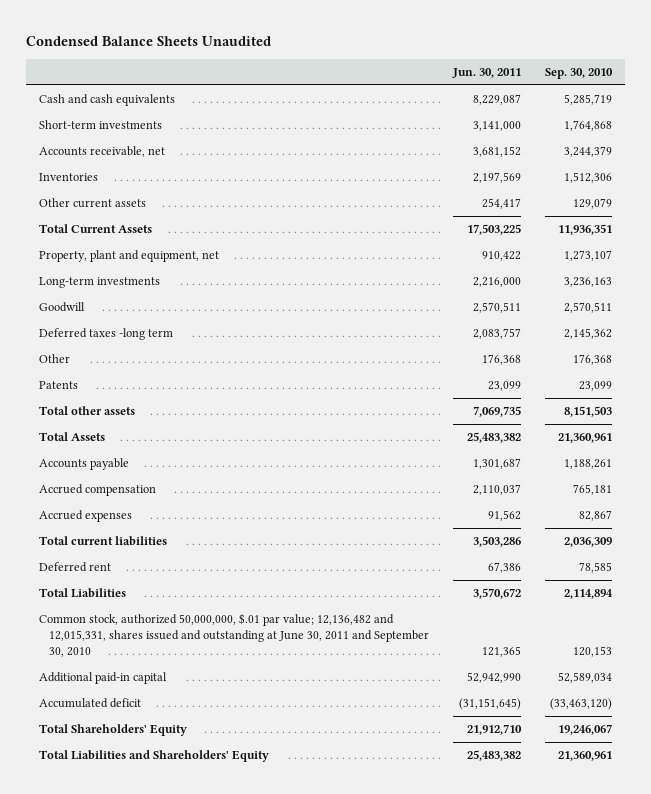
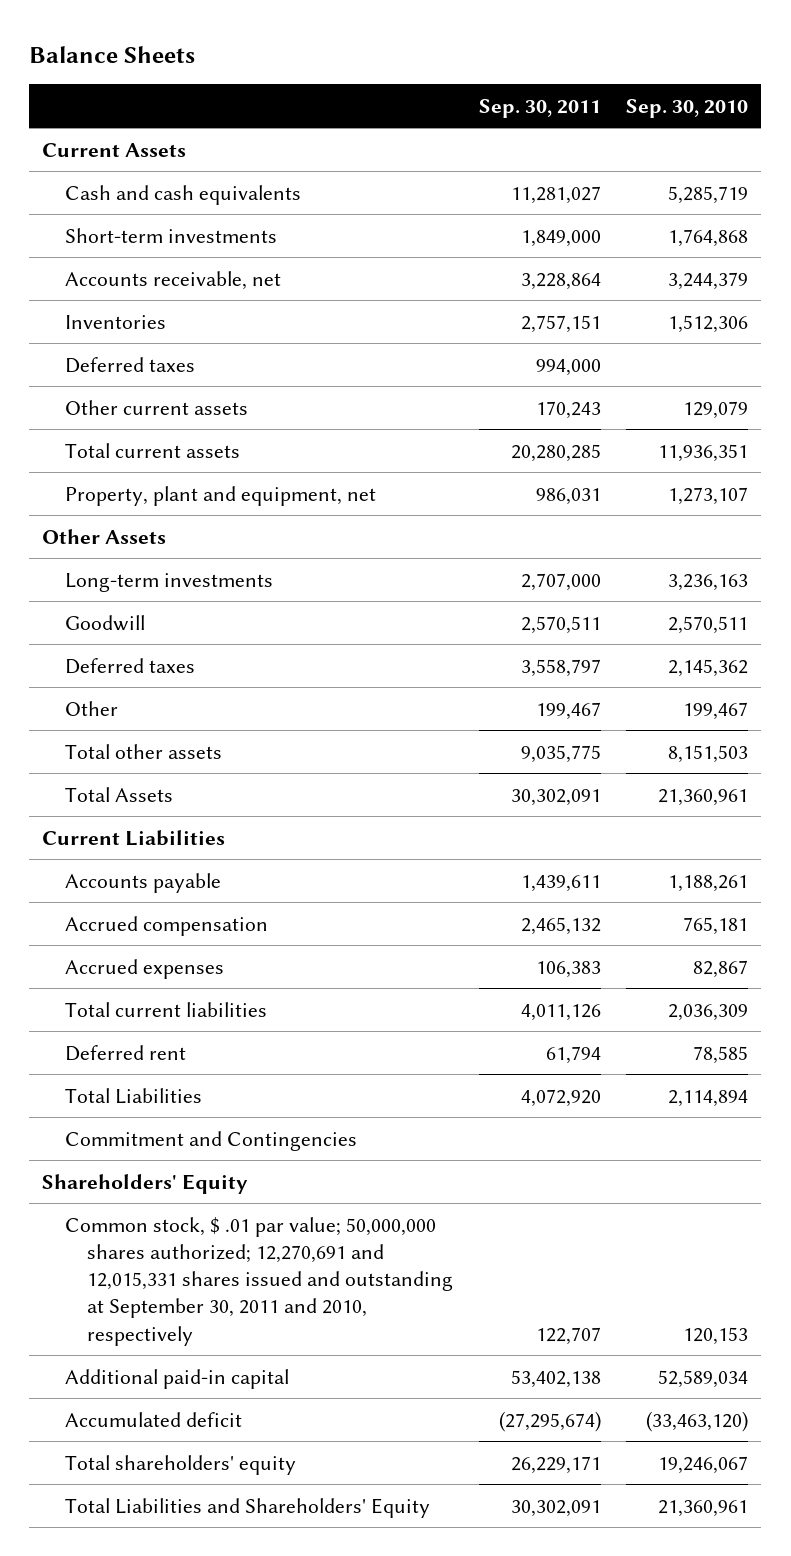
[26,36,272,47] Condensed Balance Sheets Unaudited -> [29,45,196,63] Balance Sheets
[452,67,522,78] Jun. 30, 2011 -> none
none -> [478,98,601,118] Sep. 30, 2011
none -> [42,142,187,157] Current Assets
none -> [64,356,195,373] Deferred taxes
[38,224,152,234] Total Current Assets -> [64,442,240,458] Total current assets
none -> [42,528,167,544] Other Assets
[38,381,78,390] Patents -> none
[38,328,173,341] Deferred taxes -long term -> [64,657,195,674] Deferred taxes
[573,354,613,366] 176,368 -> [683,701,749,720] 199,467
none -> [42,829,226,846] Current Liabilities
none -> [64,1130,357,1151] Commitment and Contingencies
none -> [42,1173,249,1194] Shareholders' Equity
[38,613,429,658] Common stock, authorized 50,000,000, $.01 par value; 12,136,482 and 12,015,331, shares issued and outstanding at June 30, 2011 and September 30, 2010 -> [64,1216,454,1346] Common stock, $ .01 par value; 50,000,000 shares authorized; 12,270,691 and 12,015,331 shares issued and outstanding at September 30, 2011 and 2010, respectively
[38,724,187,737] Total Shareholders' Equity -> [64,1454,296,1475] Total shareholders' equity

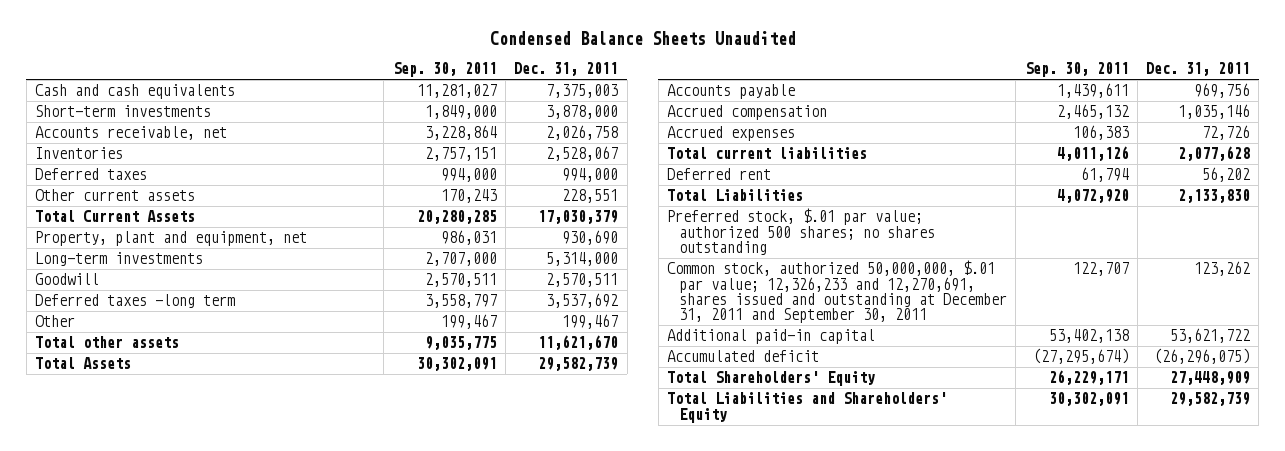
[29,45,196,63] Balance Sheets -> [489,31,796,46] Condensed Balance Sheets Unaudited
[626,98,749,118] Sep. 30, 2010 -> none
none -> [514,62,619,77] Dec. 31, 2011
[42,142,187,157] Current Assets -> none
[64,442,240,458] Total current assets -> [35,210,196,223] Total Current Assets
[42,528,167,544] Other Assets -> none
[64,657,195,674] Deferred taxes -> [35,294,236,309] Deferred taxes -long term
[42,829,226,846] Current Liabilities -> none
[64,1130,357,1151] Commitment and Contingencies -> none
[42,1173,249,1194] Shareholders' Equity -> none
none -> [666,208,935,255] Preferred stock, $.01 par value; authorized 500 shares; no shares outstanding
[64,1216,454,1346] Common stock, $ .01 par value; 50,000,000 shares authorized; 12,270,691 and 12,015,331 shares issued and outstanding at September 30, 2011 and 2010, respectively -> [666,260,1007,323] Common stock, authorized 50,000,000, $.01 par value; 12,326,233 and 12,270,691, shares issued and outstanding at December 31, 2011 and September 30, 2011
[64,1454,296,1475] Total shareholders' equity -> [666,371,875,387] Total Shareholders' Equity

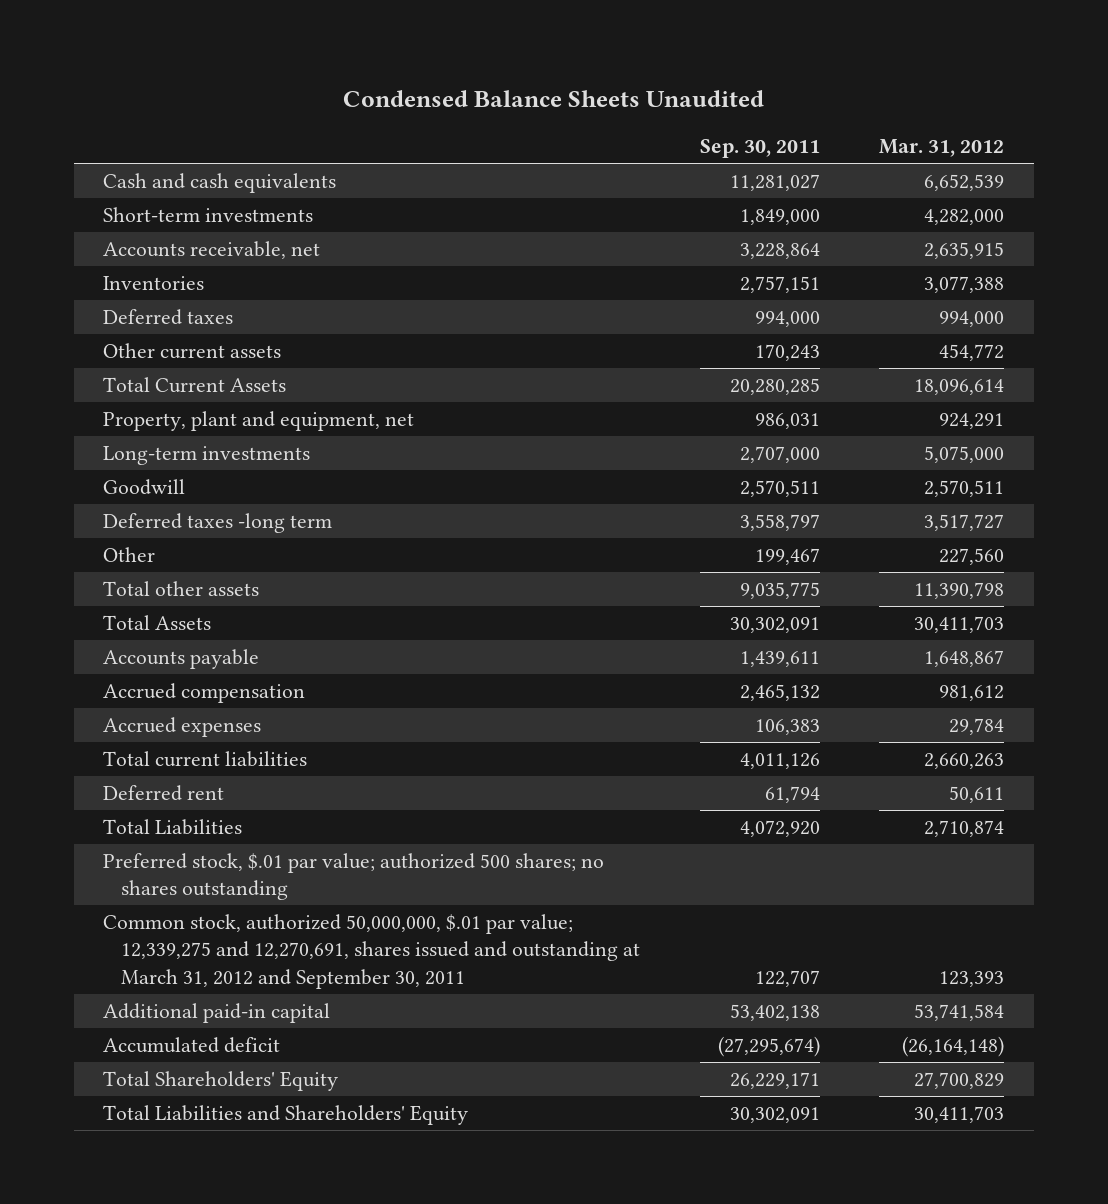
[514,62,619,77] Dec. 31, 2011 -> none
none -> [879,138,1005,157] Mar. 31, 2012
[666,260,1007,323] Common stock, authorized 50,000,000, $.01 par value; 12,326,233 and 12,270,691, shares issued and outstanding at December 31, 2011 and September 30, 2011 -> [103,914,641,989] Common stock, authorized 50,000,000, $.01 par value; 12,339,275 and 12,270,691, shares issued and outstanding at March 31, 2012 and September 30, 2011

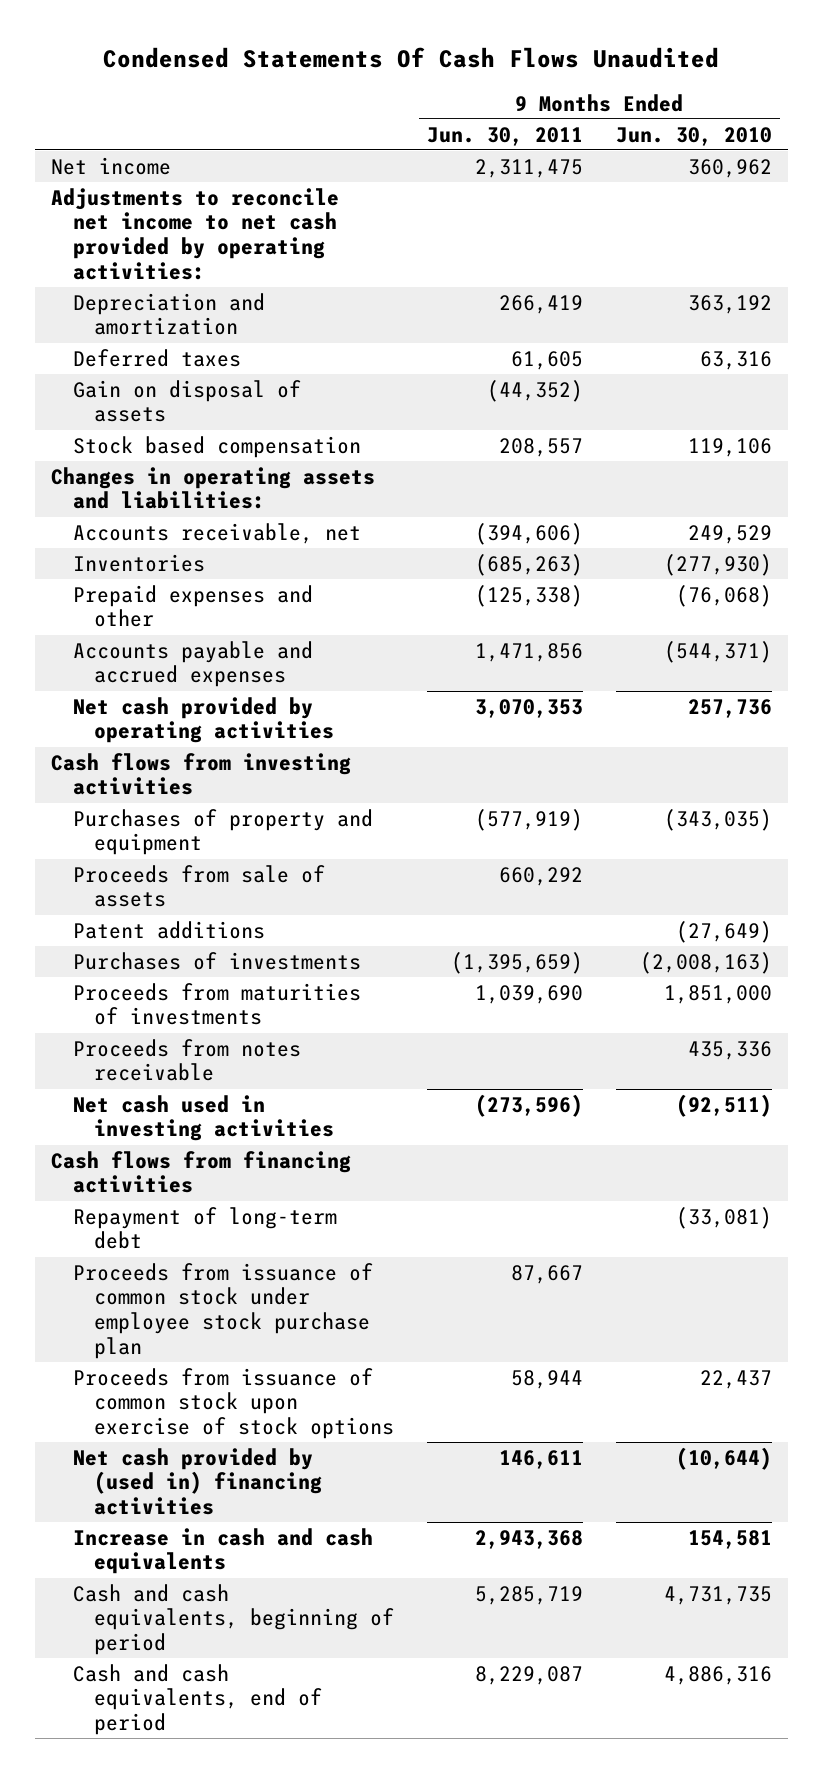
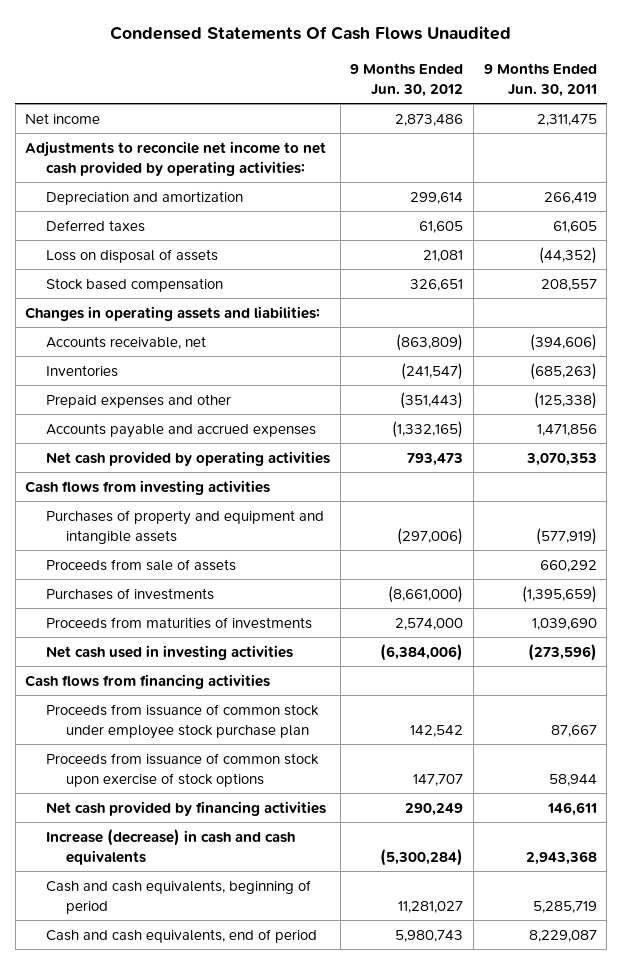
[615,126,772,146] Jun. 30, 2010 -> none
none -> [350,63,464,97] 9 Months Ended Jun. 30, 2012
[72,379,301,423] Gain on disposal of assets -> [45,248,218,263] Loss on disposal of assets
[72,808,373,856] Purchases of property and equipment -> [45,509,324,544] Purchases of property and equipment and intangible assets
[72,920,265,939] Patent additions -> none
[72,1038,301,1082] Proceeds from notes receivable -> none
[72,1206,337,1250] Repayment of long-term debt -> none
[72,1447,323,1516] Net cash provided by (used in) financing activities -> [45,800,326,816] Net cash provided by financing activities
[72,1527,373,1575] Increase in cash and cash equivalents -> [45,828,295,865] Increase (decrease) in cash and cash equivalents

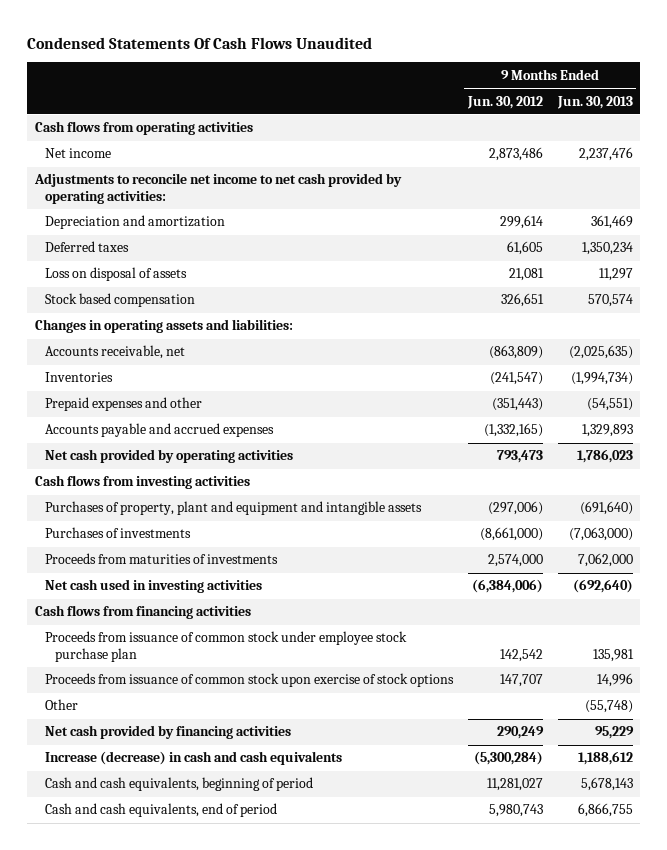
[483,63,597,97] 9 Months Ended Jun. 30, 2011 -> none
none -> [556,95,633,109] Jun. 30, 2013
none -> [34,121,253,136] Cash flows from operating activities
[45,558,236,571] Proceeds from sale of assets -> none
[45,509,324,544] Purchases of property and equipment and intangible assets -> [44,501,422,516] Purchases of property, plant and equipment and intangible assets
none -> [44,699,78,711] Other

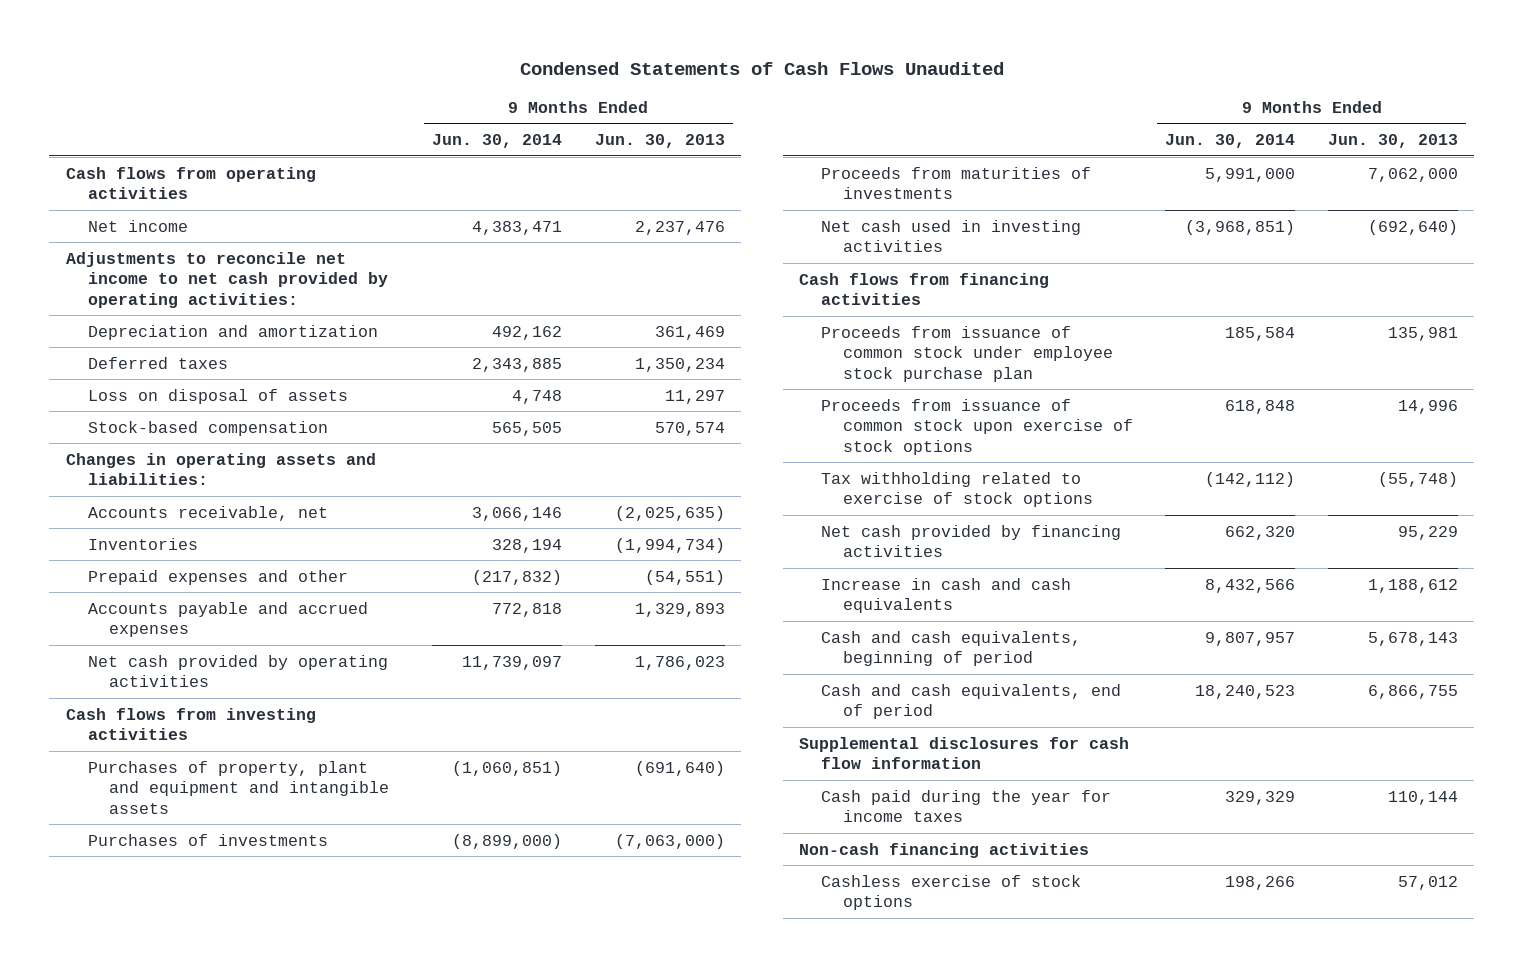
[27,36,373,49] Condensed Statements Of Cash Flows Unaudited -> [519,62,1004,76] Condensed Statements of Cash Flows Unaudited
[466,95,543,109] Jun. 30, 2012 -> none
none -> [432,134,563,149] Jun. 30, 2014
[44,293,195,308] Stock based compensation -> [87,420,328,436] Stock-based compensation
[44,699,78,711] Other -> [820,471,1093,508] Tax withholding related to exercise of stock options
[44,751,342,766] Increase (decrease) in cash and cash equivalents -> [820,577,1071,614] Increase in cash and cash equivalents
none -> [798,736,1129,770] Supplemental disclosures for cash flow information
none -> [820,789,1111,823] Cash paid during the year for income taxes
none -> [798,842,1089,858] Non-cash financing activities
none -> [820,874,1081,911] Cashless exercise of stock options

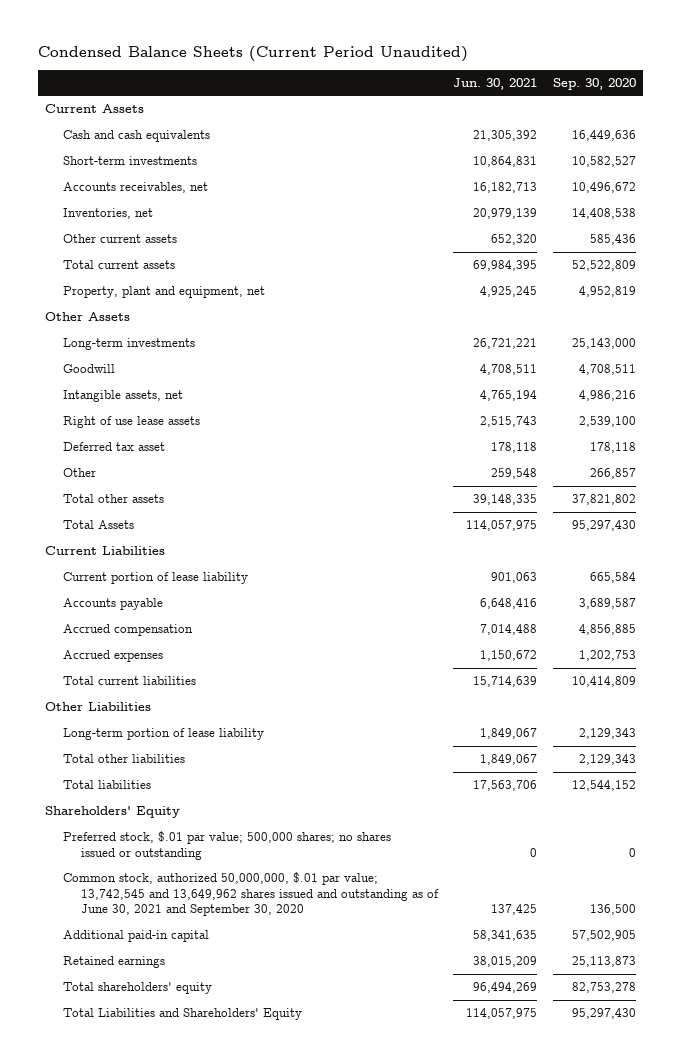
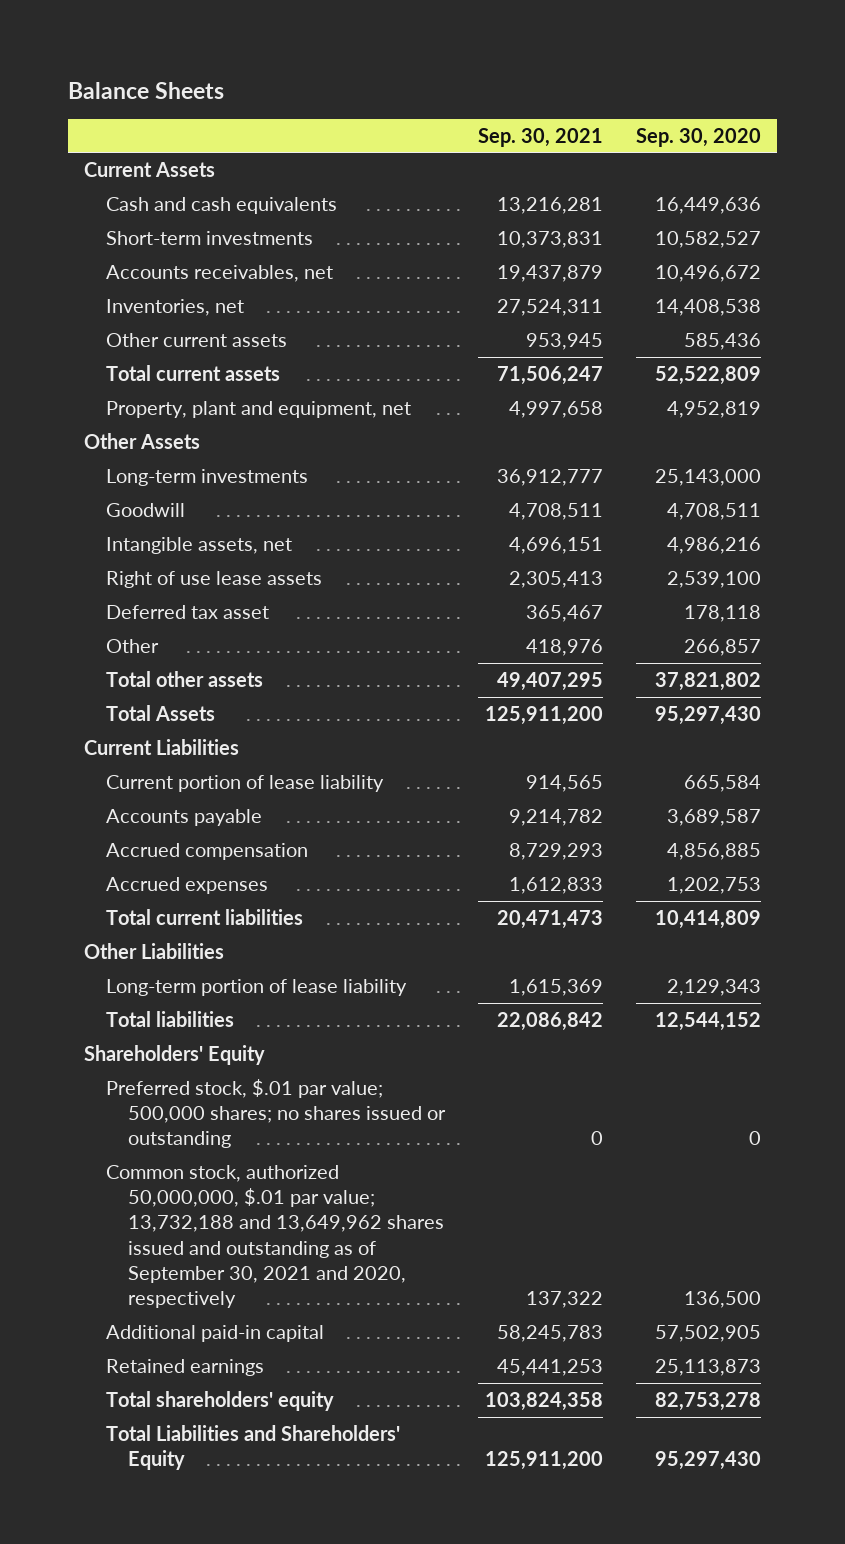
[37,46,468,63] Condensed Balance Sheets (Current Period Unaudited) -> [67,81,224,99] Balance Sheets
[453,78,538,91] Jun. 30, 2021 -> none
none -> [477,127,603,147] Sep. 30, 2021
[63,754,186,764] Total other liabilities -> none
[63,872,439,917] Common stock, authorized 50,000,000, $.01 par value; 13,742,545 and 13,649,962 shares issued and outstanding as of June 30, 2021 and September 30, 2020 -> [105,1165,444,1308] Common stock, authorized 50,000,000, $.01 par value; 13,732,188 and 13,649,962 shares issued and outstanding as of September 30, 2021 and 2020, respectively

